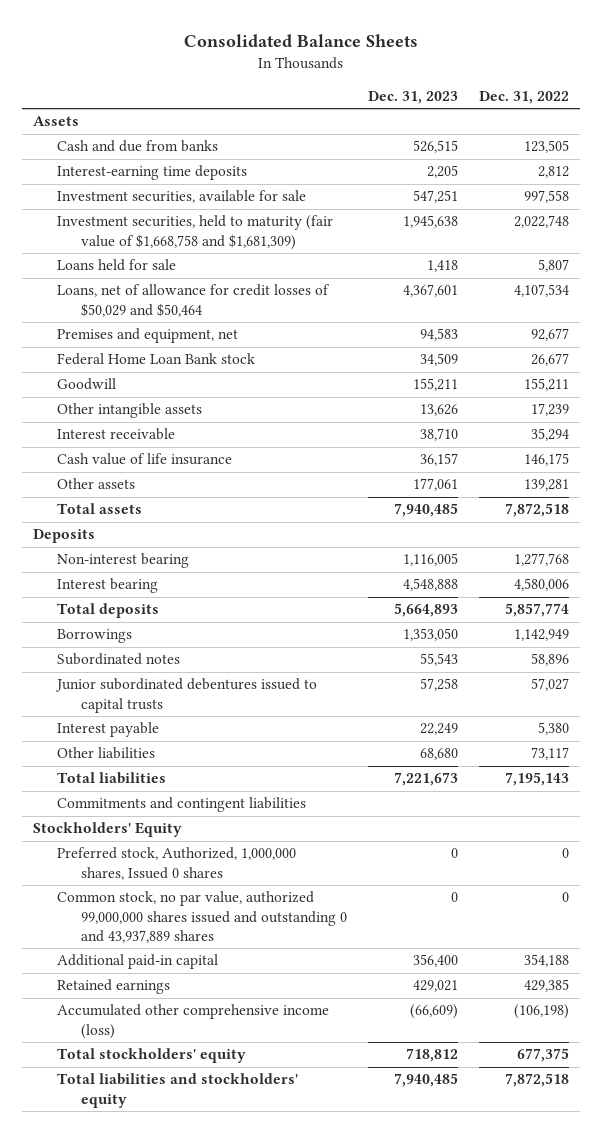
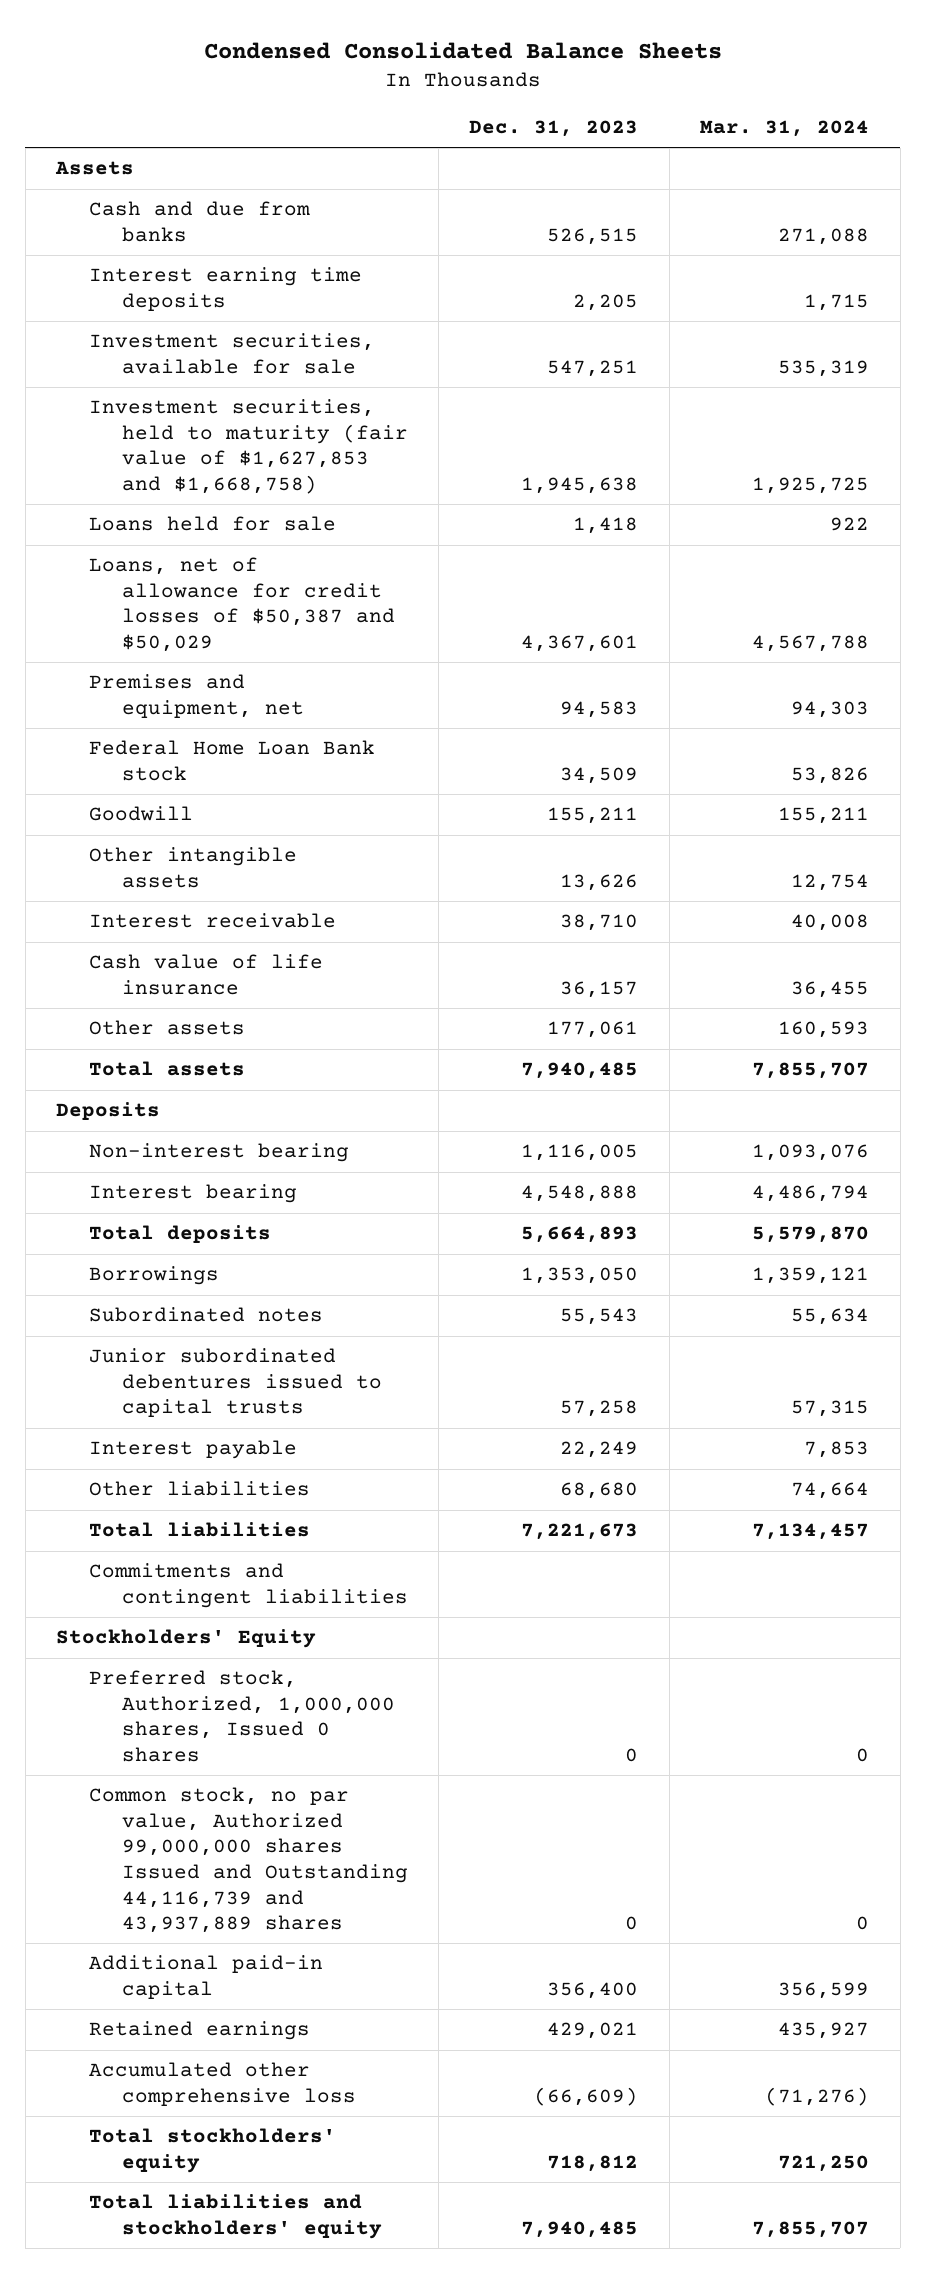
[184,33,419,47] Consolidated Balance Sheets -> [203,41,722,59] Condensed Consolidated Balance Sheets
[479,91,570,105] Dec. 31, 2022 -> none
none -> [700,120,870,138] Mar. 31, 2024
[56,165,247,181] Interest-earning time deposits -> [88,267,362,311] Interest earning time deposits
[56,215,333,250] Investment securities, held to maturity (fair value of $1,668,758 and $1,681,309) -> [88,399,408,495] Investment securities, held to maturity (fair value of $1,627,853 and $1,668,758)
[56,284,330,317] Loans, net of allowance for credit losses of $50,029 and $50,464 -> [88,557,395,653] Loans, net of allowance for credit losses of $50,387 and $50,029
[56,891,347,943] Common stock, no par value, authorized 99,000,000 shares issued and outstanding 0 and 43,937,889 shares -> [88,1787,408,1934] Common stock, no par value, Authorized 99,000,000 shares Issued and Outstanding 44,116,739 and 43,937,889 shares
[56,1004,329,1039] Accumulated other comprehensive income (loss) -> [88,2062,356,2106] Accumulated other comprehensive loss

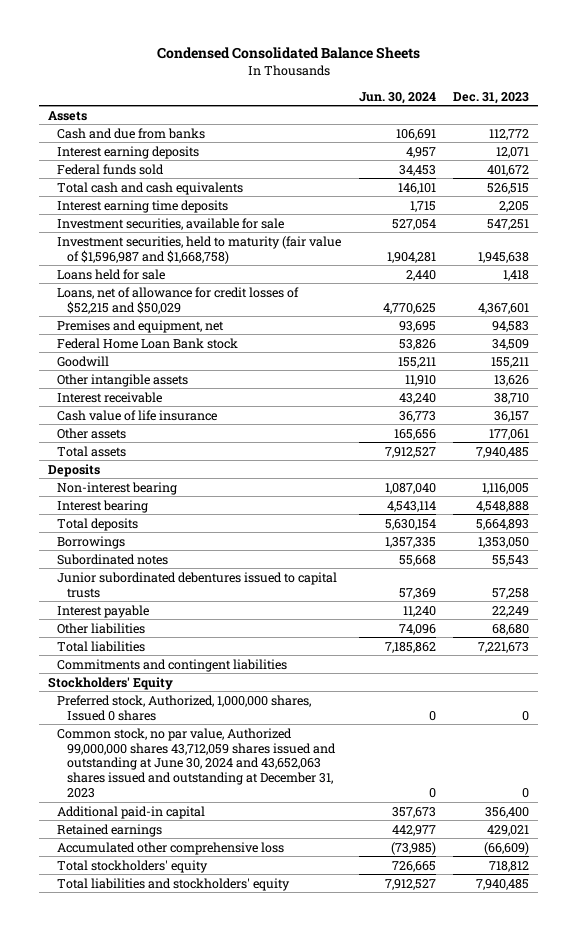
[700,120,870,138] Mar. 31, 2024 -> none
none -> [358,91,436,104] Jun. 30, 2024
[547,227,639,245] 526,515 -> [489,128,530,140] 112,772
none -> [57,145,200,159] Interest earning deposits
none -> [57,163,165,175] Federal funds sold
none -> [57,181,244,195] Total cash and cash equivalents
[88,399,408,495] Investment securities, held to maturity (fair value of $1,627,853 and $1,668,758) -> [57,235,342,264] Investment securities, held to maturity (fair value of $1,596,987 and $1,668,758)
[88,557,395,653] Loans, net of allowance for credit losses of $50,387 and $50,029 -> [57,286,300,314] Loans, net of allowance for credit losses of $52,215 and $50,029
[88,1787,408,1934] Common stock, no par value, Authorized 99,000,000 shares Issued and Outstanding 44,116,739 and 43,937,889 shares -> [57,727,336,799] Common stock, no par value, Authorized 99,000,000 shares 43,712,059 shares issued and outstanding at June 30, 2024 and 43,652,063 shares issued and outstanding at December 31, 2023

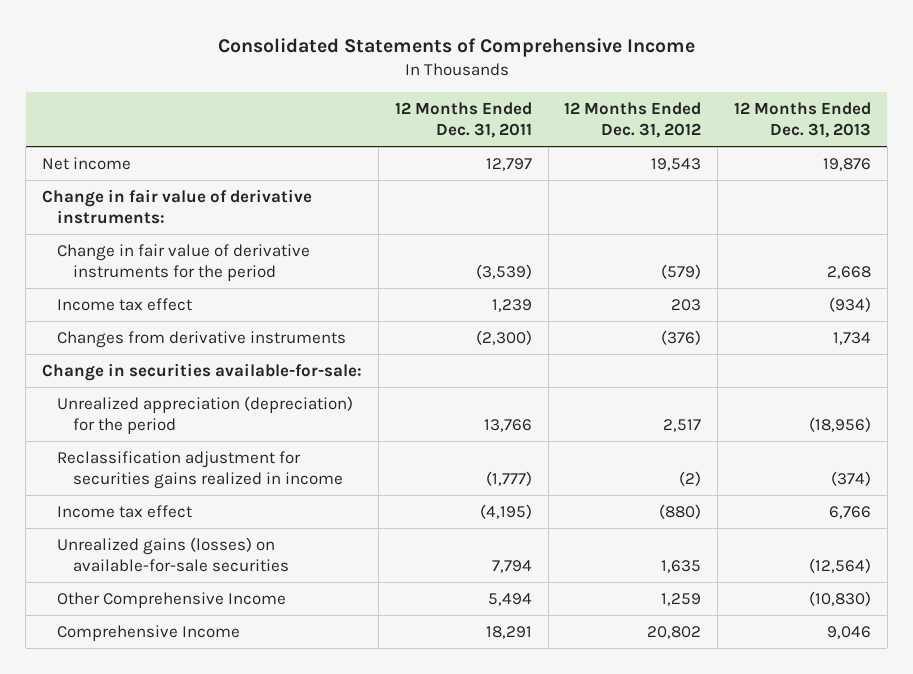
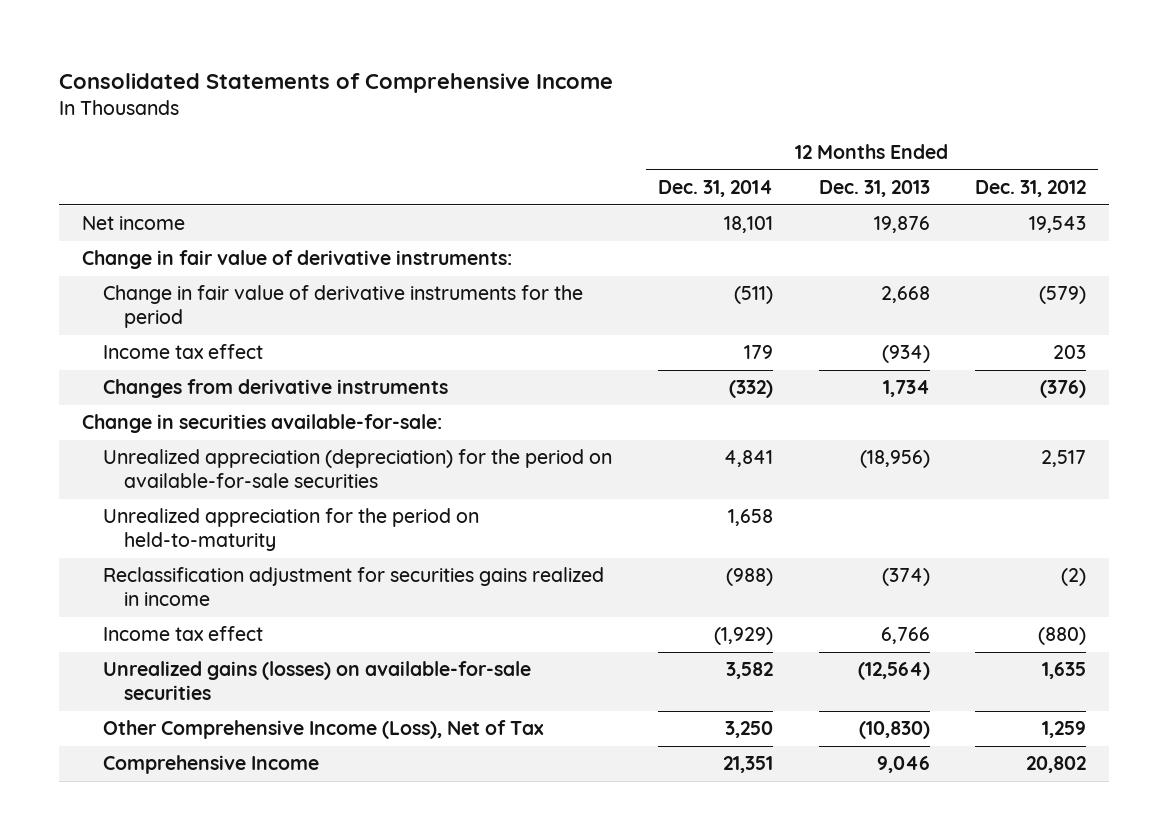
[394,102,532,138] 12 Months Ended Dec. 31, 2011 -> none
none -> [657,180,773,198] Dec. 31, 2014
[57,396,354,434] Unrealized appreciation (depreciation) for the period -> [103,449,613,488] Unrealized appreciation (depreciation) for the period on available-for-sale securities
none -> [103,508,480,551] Unrealized appreciation for the period on held-to-maturity
[57,592,287,609] Other Comprehensive Income -> [103,720,545,740] Other Comprehensive Income (Loss), Net of Tax

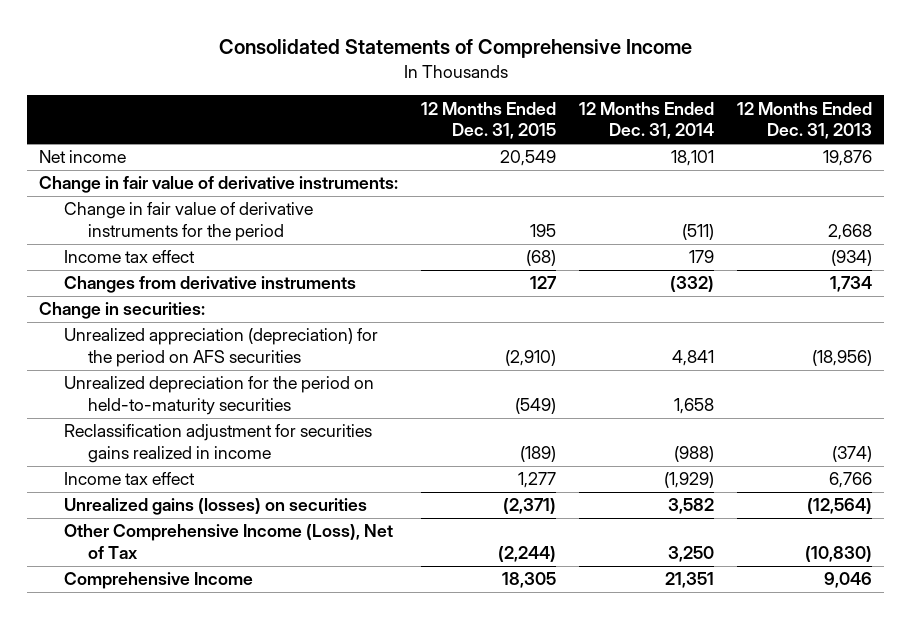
[975,180,1087,198] Dec. 31, 2012 -> none
none -> [421,101,557,140] 12 Months Ended Dec. 31, 2015
[81,414,442,434] Change in securities available-for-sale: -> [38,302,205,320] Change in securities:
[103,449,613,488] Unrealized appreciation (depreciation) for the period on available-for-sale securities -> [63,328,378,367] Unrealized appreciation (depreciation) for the period on AFS securities
[103,508,480,551] Unrealized appreciation for the period on held-to-maturity -> [63,376,374,415] Unrealized depreciation for the period on held-to-maturity securities
[103,661,532,700] Unrealized gains (losses) on available-for-sale securities -> [63,498,367,516] Unrealized gains (losses) on securities

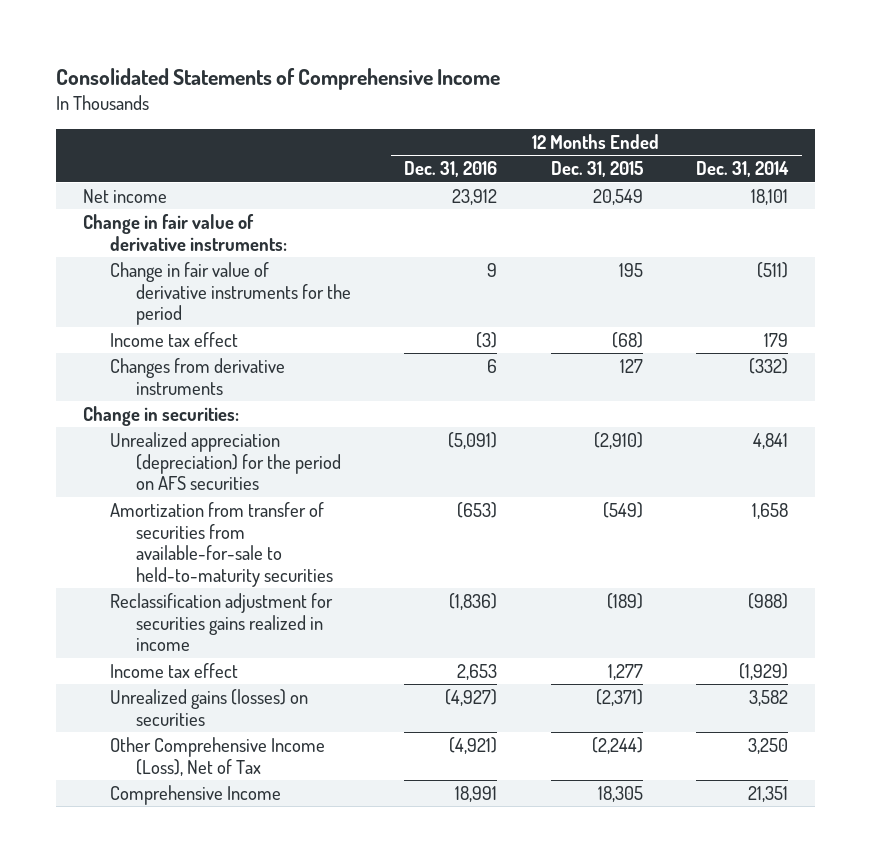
[737,101,873,140] 12 Months Ended Dec. 31, 2013 -> none
none -> [404,161,498,178] Dec. 31, 2016
[63,376,374,415] Unrealized depreciation for the period on held-to-maturity securities -> [109,502,334,587] Amortization from transfer of securities from available-for-sale to held-to-maturity securities

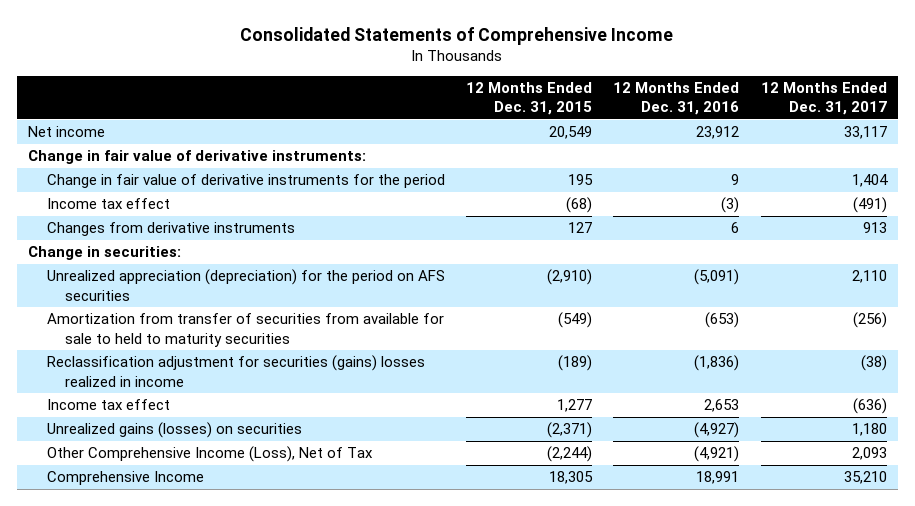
[696,161,790,178] Dec. 31, 2014 -> none
none -> [760,81,887,116] 12 Months Ended Dec. 31, 2017
[109,502,334,587] Amortization from transfer of securities from available-for-sale to held-to-maturity securities -> [46,313,444,347] Amortization from transfer of securities from available for sale to held to maturity securities
[109,593,333,652] Reclassification adjustment for securities gains realized in income -> [46,355,425,387] Reclassification adjustment for securities (gains) losses realized in income

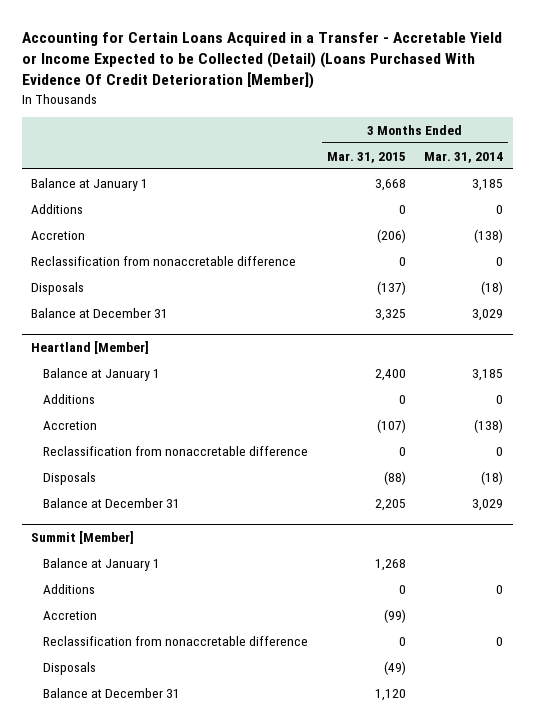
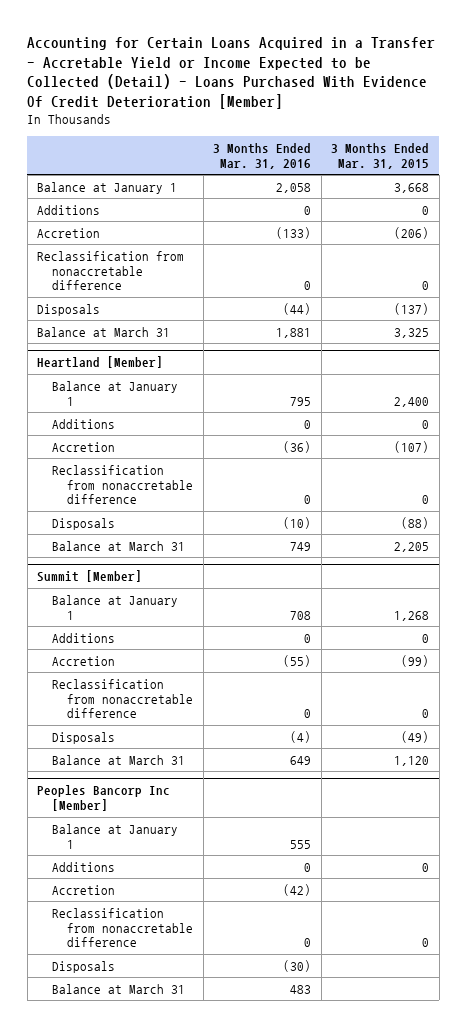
[22,32,503,90] Accounting for Certain Loans Acquired in a Transfer - Accretable Yield or Income Expected to be Collected (Detail) (Loans Purchased With Evidence Of Credit Deterioration [Member]) -> [27,36,436,110] Accounting for Certain Loans Acquired in a Transfer - Accretable Yield or Income Expected to be Collected (Detail) - Loans Purchased With Evidence Of Credit Deterioration [Member]
[424,151,504,163] Mar. 31, 2014 -> none
none -> [213,142,312,169] 3 Months Ended Mar. 31, 2016
[31,307,169,318] Balance at December 31 -> [37,326,171,337] Balance at March 31
[43,497,181,508] Balance at December 31 -> [52,540,186,551] Balance at March 31
[43,687,181,698] Balance at December 31 -> [52,754,186,765] Balance at March 31
none -> [37,785,171,812] Peoples Bancorp Inc [Member]
none -> [52,823,179,849] Balance at January 1
none -> [52,861,116,872] Additions
none -> [52,884,116,895] Accretion
none -> [52,907,194,948] Reclassification from nonaccretable difference
none -> [52,960,116,973] Disposals
none -> [52,983,186,994] Balance at March 31

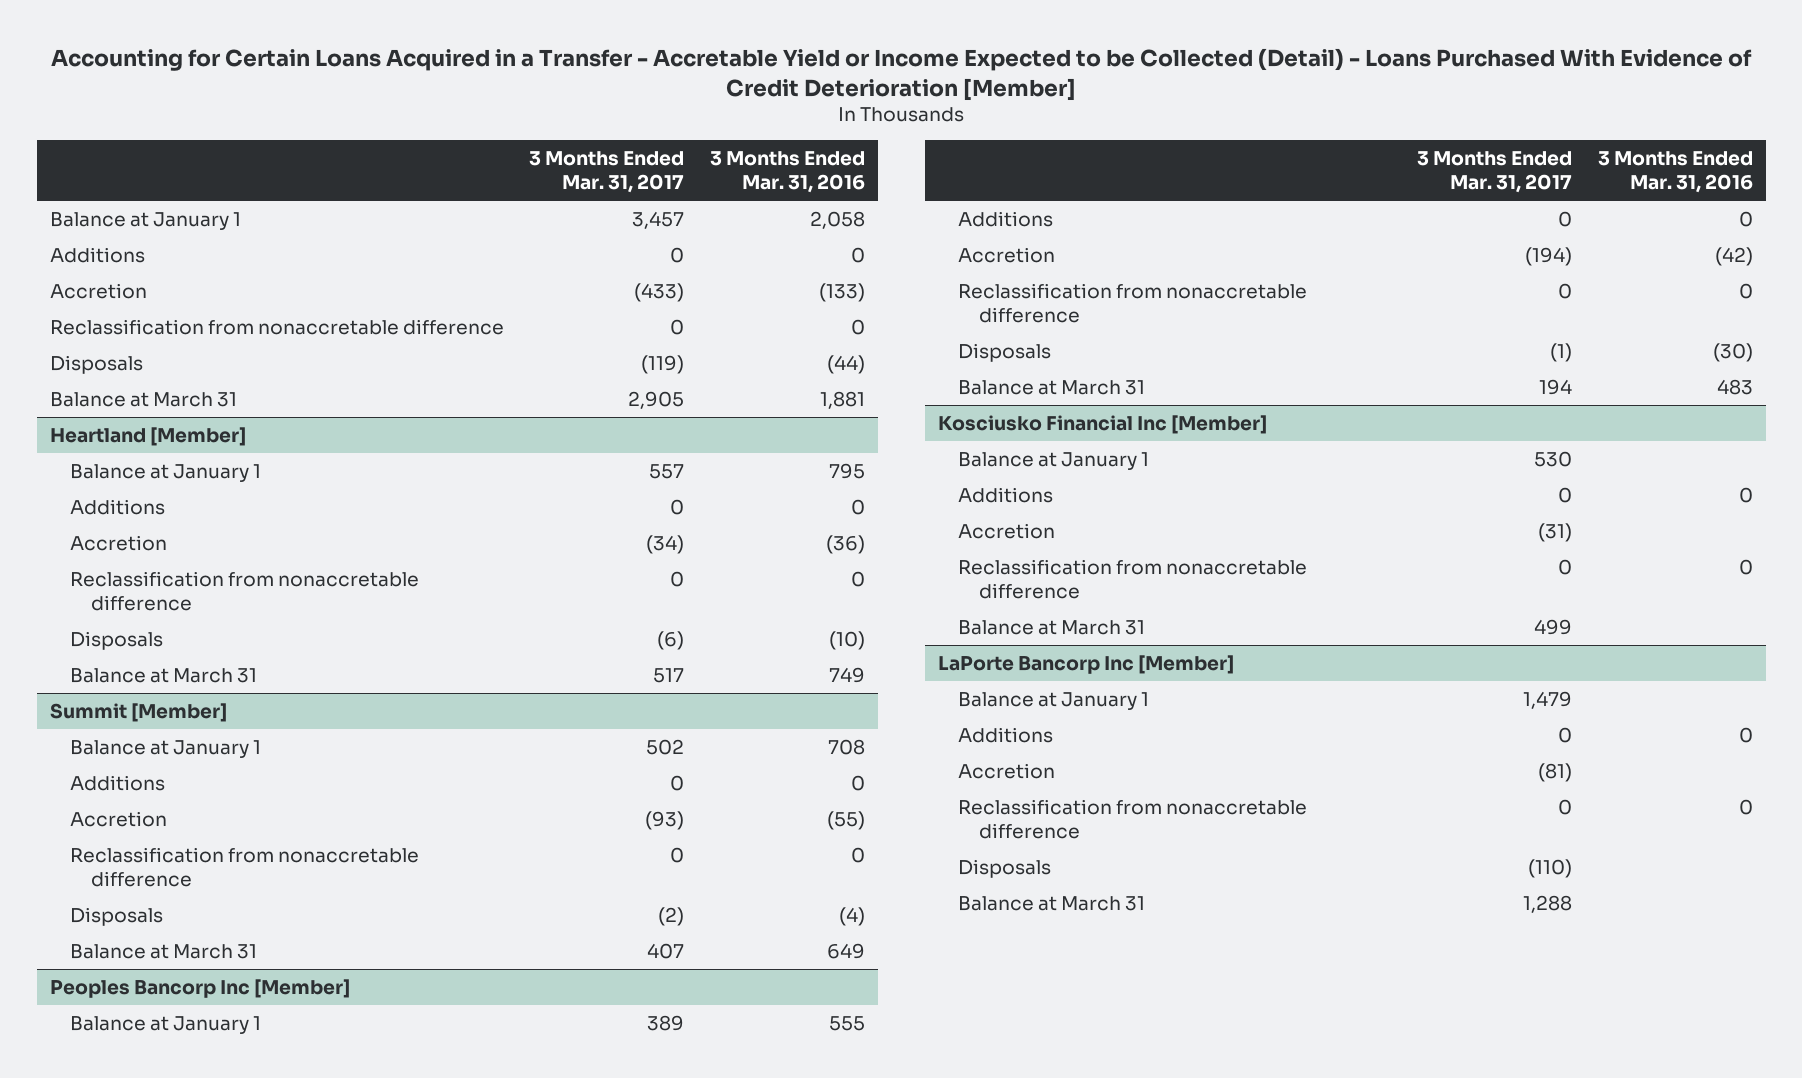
[27,36,436,110] Accounting for Certain Loans Acquired in a Transfer - Accretable Yield or Income Expected to be Collected (Detail) - Loans Purchased With Evidence Of Credit Deterioration [Member] -> [51,48,1753,101] Accounting for Certain Loans Acquired in a Transfer - Accretable Yield or Income Expected to be Collected (Detail) - Loans Purchased With Evidence of Credit Deterioration [Member]
[331,142,430,169] 3 Months Ended Mar. 31, 2015 -> none
none -> [529,151,685,194] 3 Months Ended Mar. 31, 2017
none -> [937,414,1267,434] Kosciusko Financial Inc [Member]
none -> [958,451,1150,470] Balance at January 1
none -> [958,486,1054,503] Additions
none -> [958,522,1056,539] Accretion
none -> [958,558,1308,600] Reclassification from nonaccretable difference
none -> [958,619,1146,635] Balance at March 31
none -> [937,654,1234,674] LaPorte Bancorp Inc [Member]
none -> [958,691,1150,710] Balance at January 1
none -> [958,726,1054,743] Additions
none -> [958,762,1056,779] Accretion
none -> [958,798,1308,840] Reclassification from nonaccretable difference
none -> [958,858,1052,878] Disposals
none -> [958,895,1146,911] Balance at March 31

